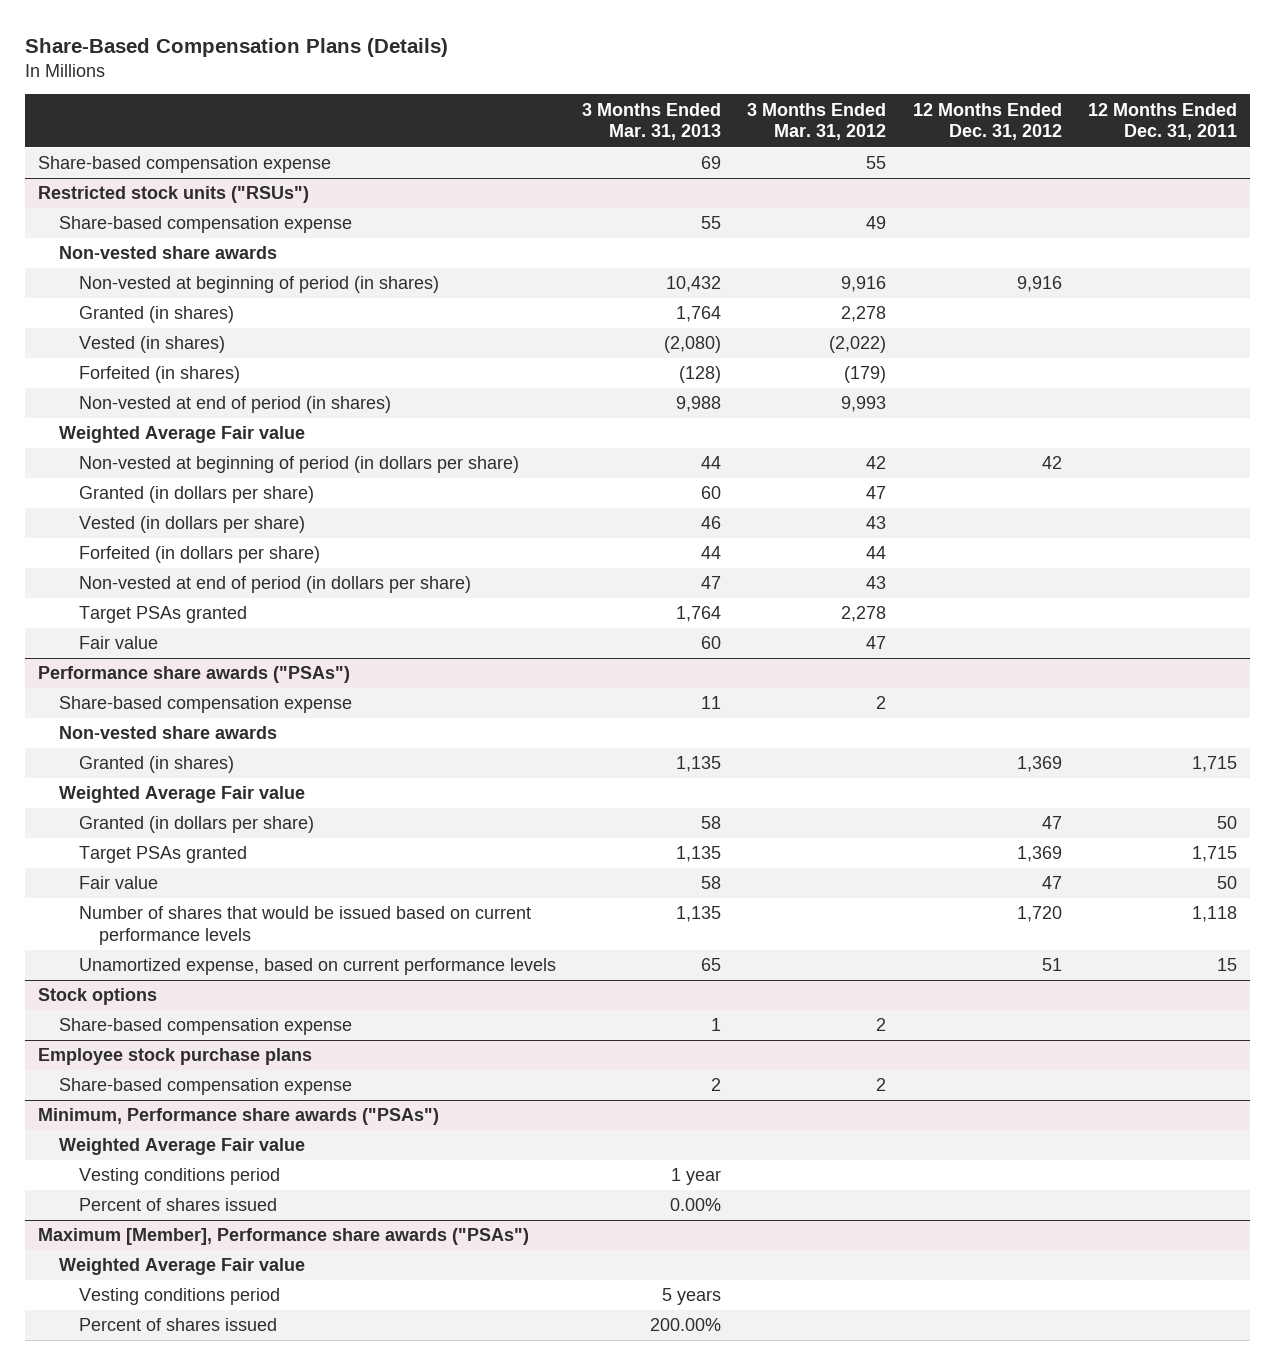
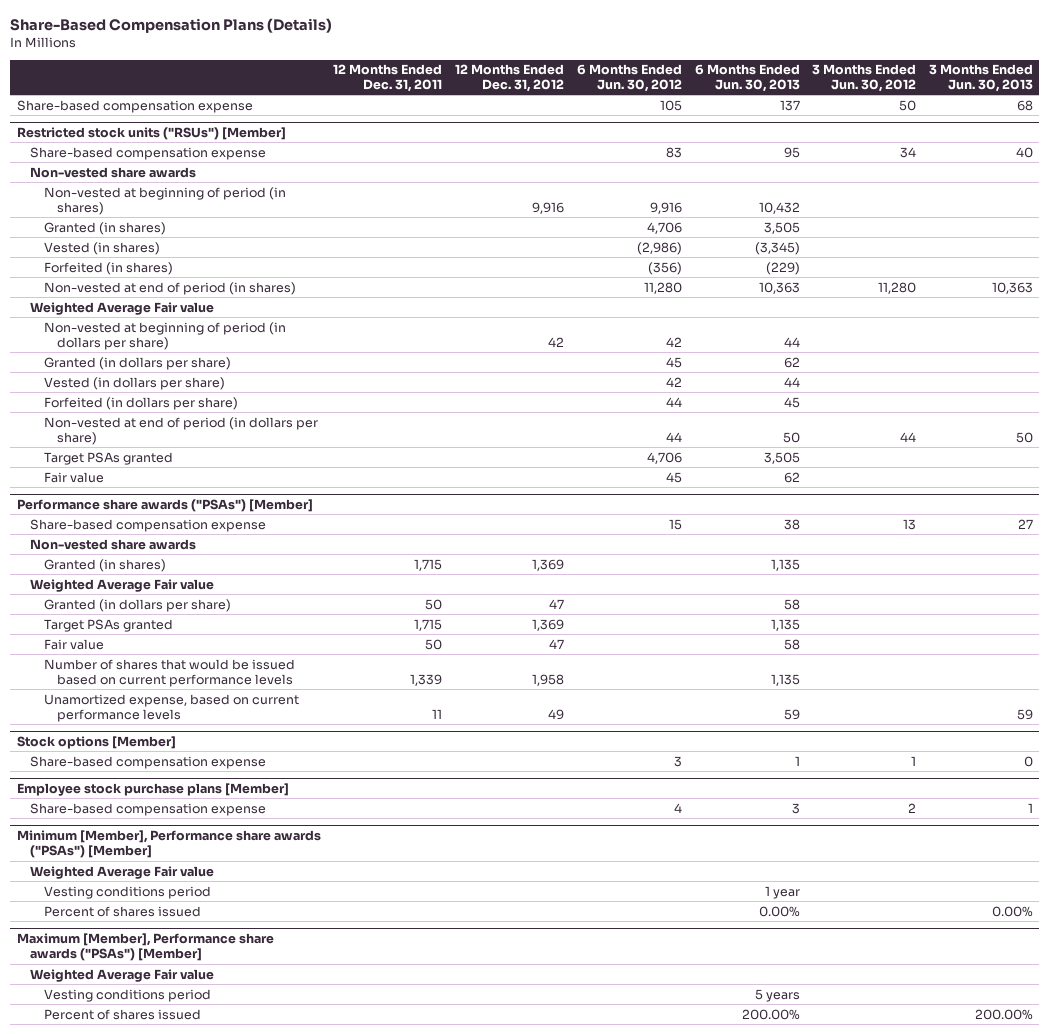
[582,102,722,141] 3 Months Ended Mar. 31, 2013 -> none
[747,102,887,141] 3 Months Ended Mar. 31, 2012 -> none
none -> [576,64,682,93] 6 Months Ended Jun. 30, 2012
none -> [694,64,800,93] 6 Months Ended Jun. 30, 2013
none -> [812,64,917,93] 3 Months Ended Jun. 30, 2012
none -> [929,64,1034,93] 3 Months Ended Jun. 30, 2013
[38,186,310,204] Restricted stock units ("RSUs") -> [16,127,286,141] Restricted stock units ("RSUs") [Member]
[38,666,351,684] Performance share awards ("PSAs") -> [16,499,313,513] Performance share awards ("PSAs") [Member]
[1016,906,1062,923] 1,720 -> [532,673,565,686] 1,958
[1192,906,1238,923] 1,118 -> [410,673,443,686] 1,339
[1041,958,1062,972] 51 -> [548,708,565,720] 49
[1217,958,1238,972] 15 -> [432,708,443,719] 11
[38,988,158,1006] Stock options -> [16,736,176,750] Stock options [Member]
[38,1048,313,1066] Employee stock purchase plans -> [16,783,289,797] Employee stock purchase plans [Member]
[38,1108,440,1126] Minimum, Performance share awards ("PSAs") -> [16,830,321,859] Minimum [Member], Performance share awards ("PSAs") [Member]
[38,1228,530,1246] Maximum [Member], Performance share awards ("PSAs") -> [16,933,274,962] Maximum [Member], Performance share awards ("PSAs") [Member]

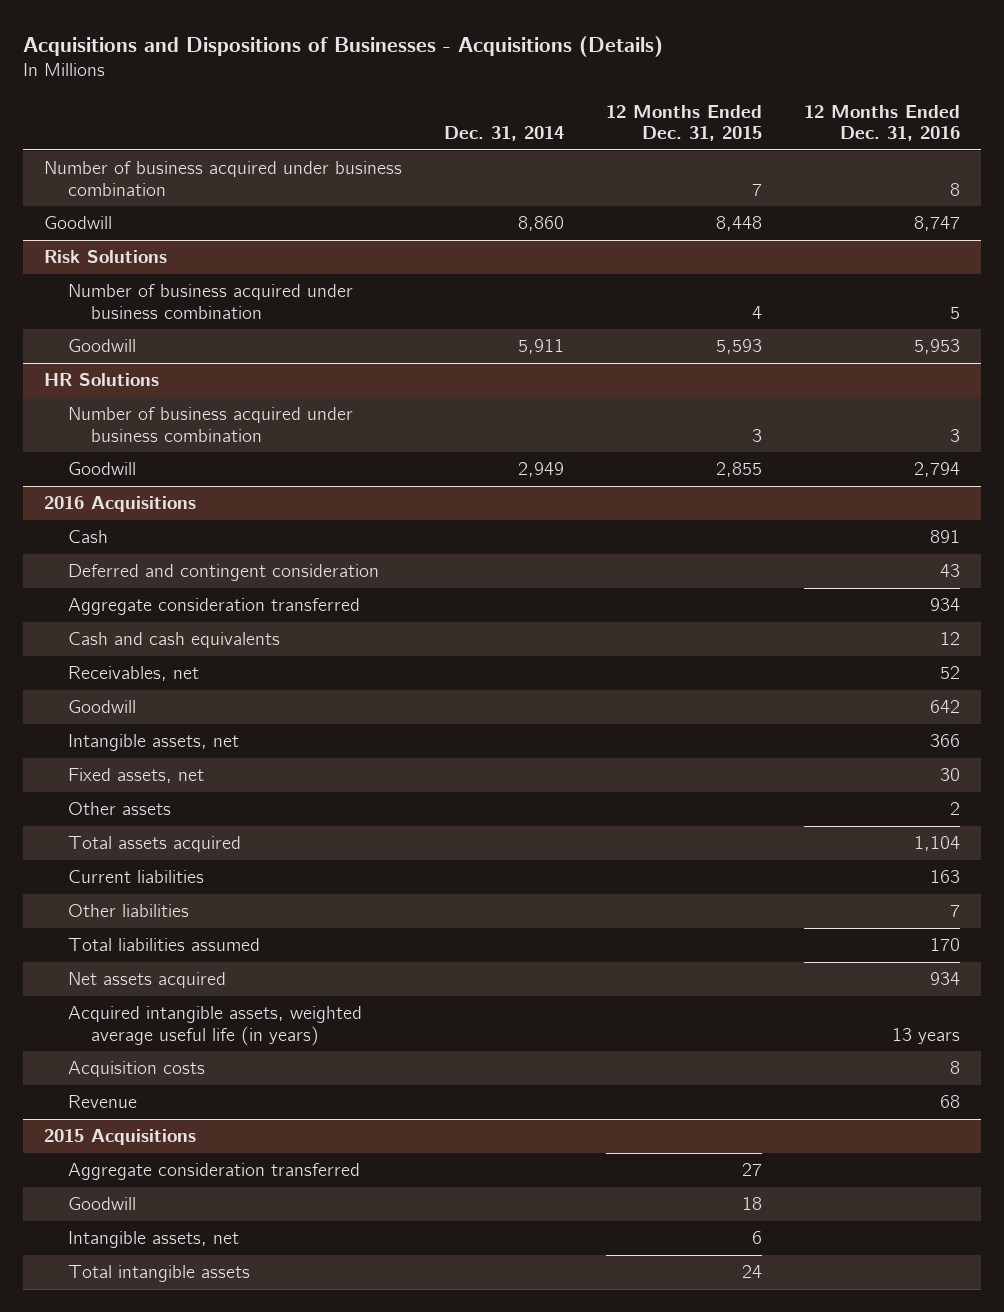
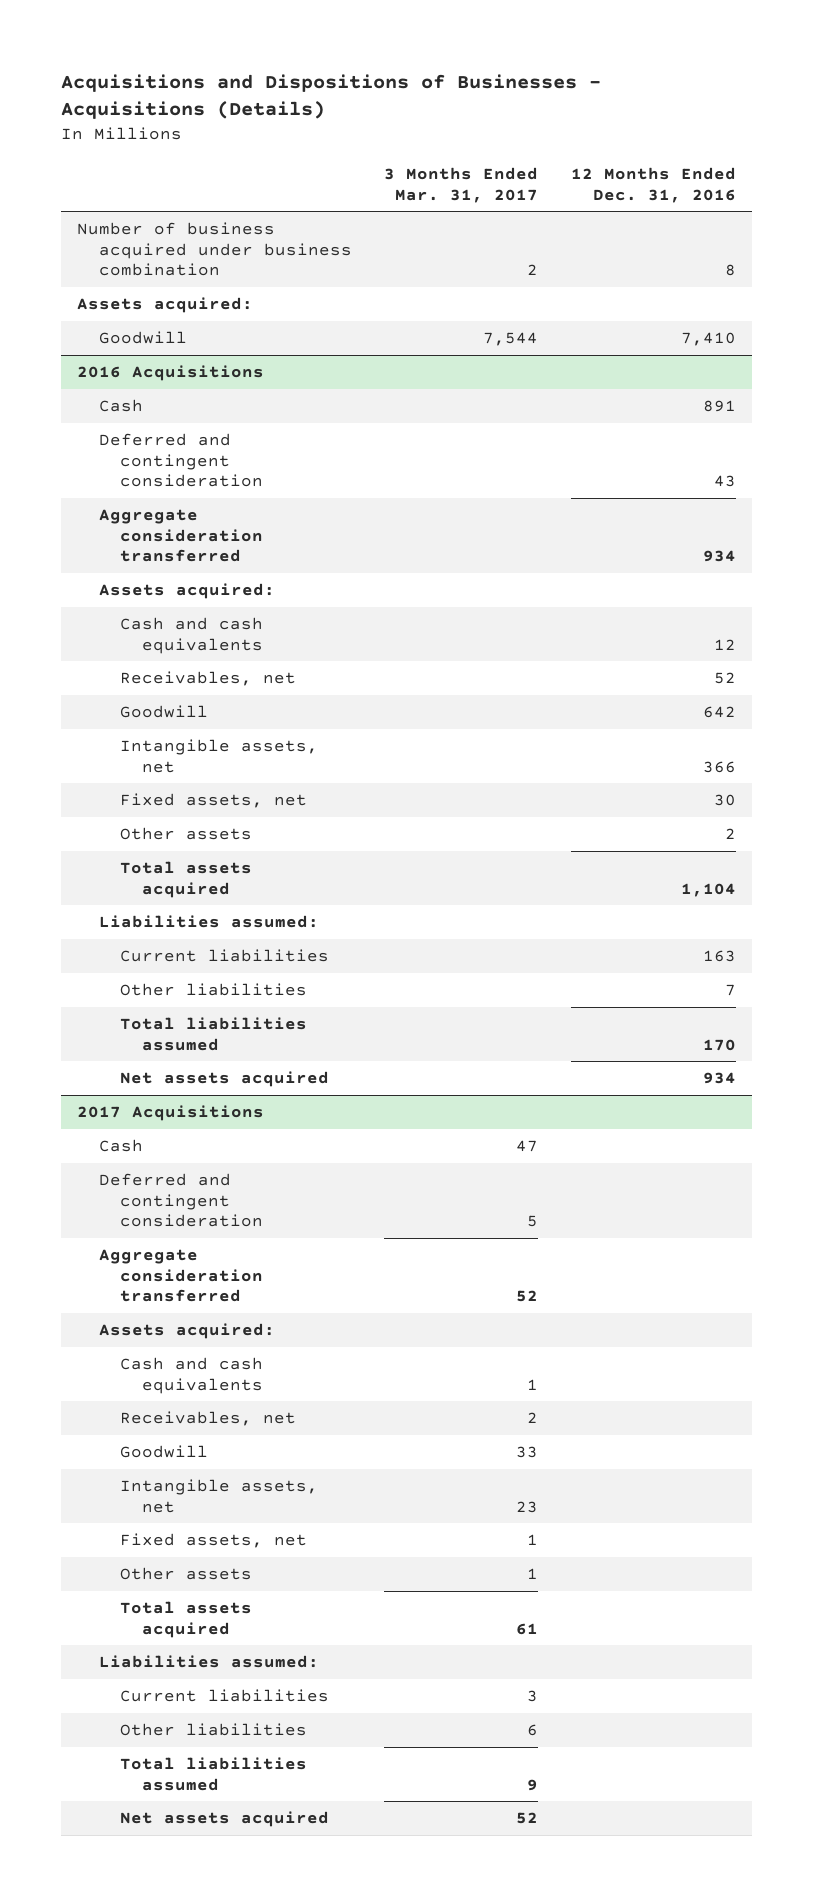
[444,126,565,142] Dec. 31, 2014 -> none
[606,105,763,142] 12 Months Ended Dec. 31, 2015 -> none
none -> [384,167,539,203] 3 Months Ended Mar. 31, 2017
[44,250,168,264] Risk Solutions -> none
[67,284,353,319] Number of business acquired under business combination -> none
[67,339,136,353] Goodwill -> none
[44,373,160,387] HR Solutions -> none
[67,407,353,442] Number of business acquired under business combination -> none
[67,462,136,476] Goodwill -> none
none -> [76,297,253,314] Assets acquired:
[914,216,961,232] 8,747 -> [681,332,737,347] 7,410
none -> [98,583,275,600] Assets acquired:
none -> [98,915,319,929] Liabilities assumed:
[67,1006,362,1046] Acquired intangible assets, weighted average useful life (in years) -> none
[67,1061,205,1078] Acquisition costs -> none
[67,1095,137,1109] Revenue -> none
[44,1129,197,1146] 2015 Acquisitions -> none
[67,1163,360,1181] Aggregate consideration transferred -> none
[67,1197,136,1211] Goodwill -> none
[67,1231,239,1249] Intangible assets, net -> none
[67,1265,250,1283] Total intangible assets -> none
none -> [76,1105,264,1122] 2017 Acquisitions
none -> [98,1139,143,1153] Cash
none -> [98,1173,264,1228] Deferred and contingent consideration
none -> [98,1249,264,1303] Aggregate consideration transferred
none -> [98,1323,275,1340] Assets acquired:
none -> [120,1357,264,1394] Cash and cash equivalents
none -> [120,1411,297,1427] Receivables, net
none -> [120,1445,209,1459] Goodwill
none -> [120,1479,319,1513] Intangible assets, net
none -> [120,1533,308,1549] Fixed assets, net
none -> [120,1567,253,1581] Other assets
none -> [120,1601,253,1638] Total assets acquired
none -> [98,1655,319,1669] Liabilities assumed:
none -> [120,1689,330,1703] Current liabilities
none -> [120,1723,308,1737] Other liabilities
none -> [120,1757,308,1791] Total liabilities assumed
none -> [120,1811,330,1828] Net assets acquired

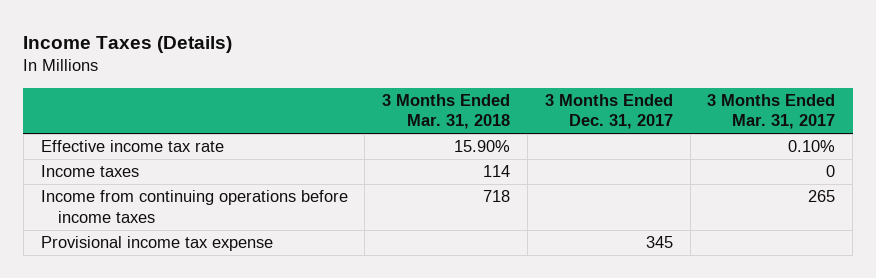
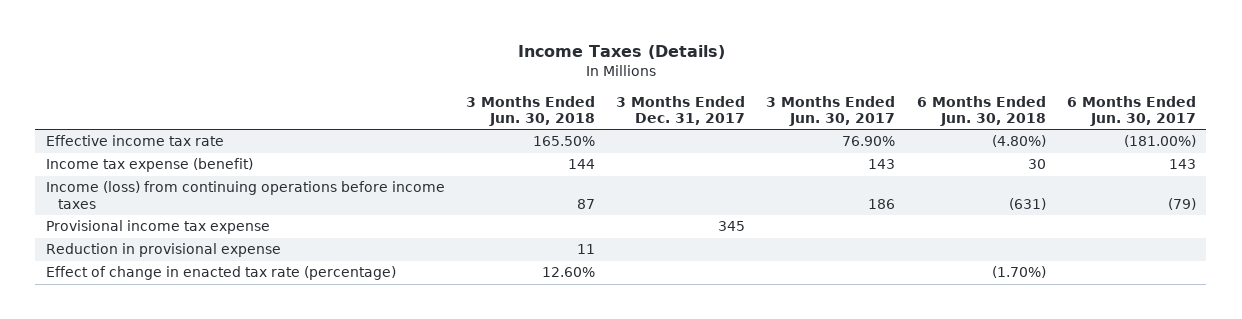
[382,93,511,130] 3 Months Ended Mar. 31, 2018 -> none
[707,93,836,130] 3 Months Ended Mar. 31, 2017 -> none
none -> [466,95,596,126] 3 Months Ended Jun. 30, 2018
none -> [766,95,896,126] 3 Months Ended Jun. 30, 2017
none -> [916,95,1046,126] 6 Months Ended Jun. 30, 2018
none -> [1066,95,1196,126] 6 Months Ended Jun. 30, 2017
[40,165,139,178] Income taxes -> [46,158,254,173] Income tax expense (benefit)
[40,190,348,223] Income from continuing operations before income taxes -> [46,181,446,209] Income (loss) from continuing operations before income taxes
none -> [46,243,282,258] Reduction in provisional expense
none -> [46,266,397,281] Effect of change in enacted tax rate (percentage)

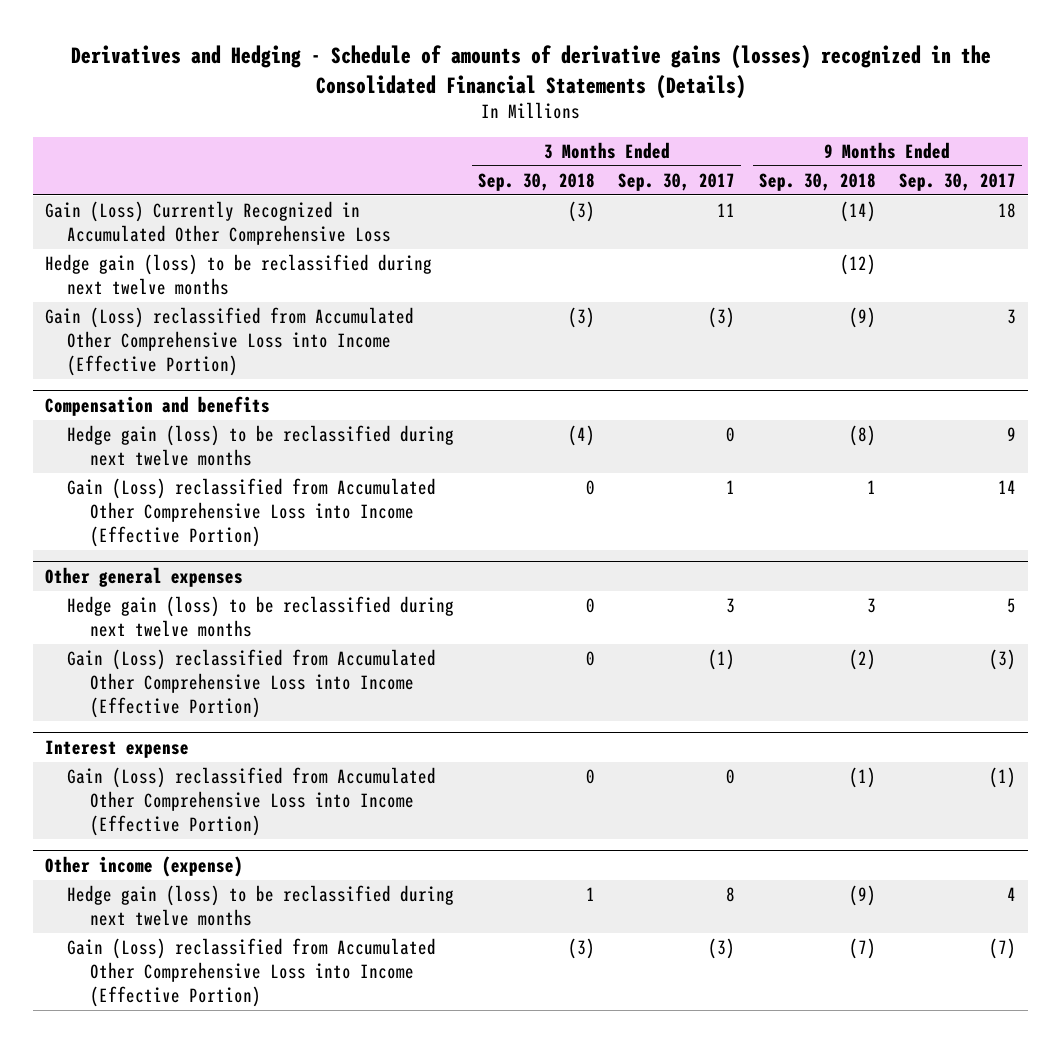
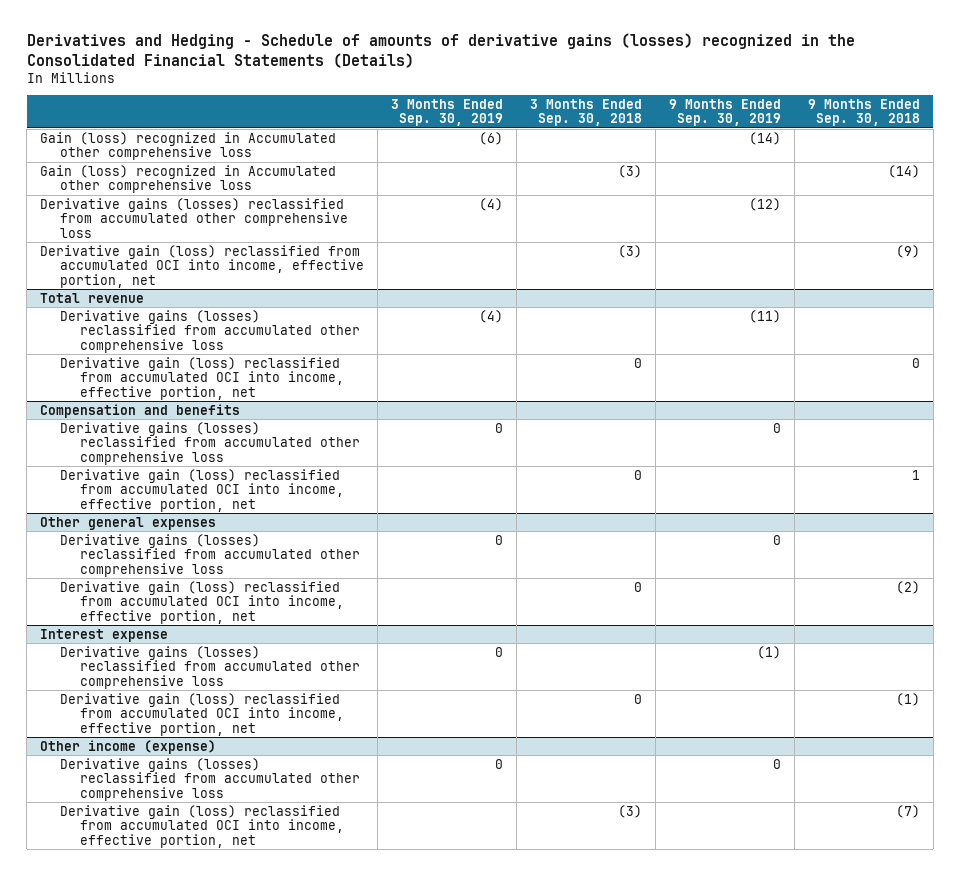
[618,172,736,191] Sep. 30, 2017 -> none
[899,172,1017,191] Sep. 30, 2017 -> none
none -> [390,98,503,127] 3 Months Ended Sep. 30, 2019
none -> [668,98,781,127] 9 Months Ended Sep. 30, 2019
[45,253,433,295] Hedge gain (loss) to be reclassified during next twelve months -> none
none -> [40,131,337,161] Gain (loss) recognized in Accumulated other comprehensive loss
[45,200,392,245] Gain (Loss) Currently Recognized in Accumulated Other Comprehensive Loss -> [40,164,337,194] Gain (loss) recognized in Accumulated other comprehensive loss
none -> [40,197,349,238] Derivative gains (losses) reclassified from accumulated other comprehensive loss
[45,306,415,376] Gain (Loss) reclassified from Accumulated Other Comprehensive Loss into Income (Effective Portion) -> [40,244,365,288] Derivative gain (loss) reclassified from accumulated OCI into income, effective portion, net
none -> [40,292,145,303] Total revenue
none -> [60,309,360,353] Derivative gains (losses) reclassified from accumulated other comprehensive loss
none -> [60,356,344,400] Derivative gain (loss) reclassified from accumulated OCI into income, effective portion, net
[67,424,455,466] Hedge gain (loss) to be reclassified during next twelve months -> none
none -> [60,421,360,465] Derivative gains (losses) reclassified from accumulated other comprehensive loss
[67,477,437,547] Gain (Loss) reclassified from Accumulated Other Comprehensive Loss into Income (Effective Portion) -> [60,468,344,512] Derivative gain (loss) reclassified from accumulated OCI into income, effective portion, net
[67,595,455,637] Hedge gain (loss) to be reclassified during next twelve months -> none
none -> [60,533,360,577] Derivative gains (losses) reclassified from accumulated other comprehensive loss
[67,648,437,718] Gain (Loss) reclassified from Accumulated Other Comprehensive Loss into Income (Effective Portion) -> [60,580,344,624] Derivative gain (loss) reclassified from accumulated OCI into income, effective portion, net
none -> [60,645,360,689] Derivative gains (losses) reclassified from accumulated other comprehensive loss
[67,766,437,836] Gain (Loss) reclassified from Accumulated Other Comprehensive Loss into Income (Effective Portion) -> [60,692,344,736] Derivative gain (loss) reclassified from accumulated OCI into income, effective portion, net
[67,884,455,926] Hedge gain (loss) to be reclassified during next twelve months -> none
none -> [60,757,360,801] Derivative gains (losses) reclassified from accumulated other comprehensive loss
[67,937,437,1007] Gain (Loss) reclassified from Accumulated Other Comprehensive Loss into Income (Effective Portion) -> [60,804,344,848] Derivative gain (loss) reclassified from accumulated OCI into income, effective portion, net

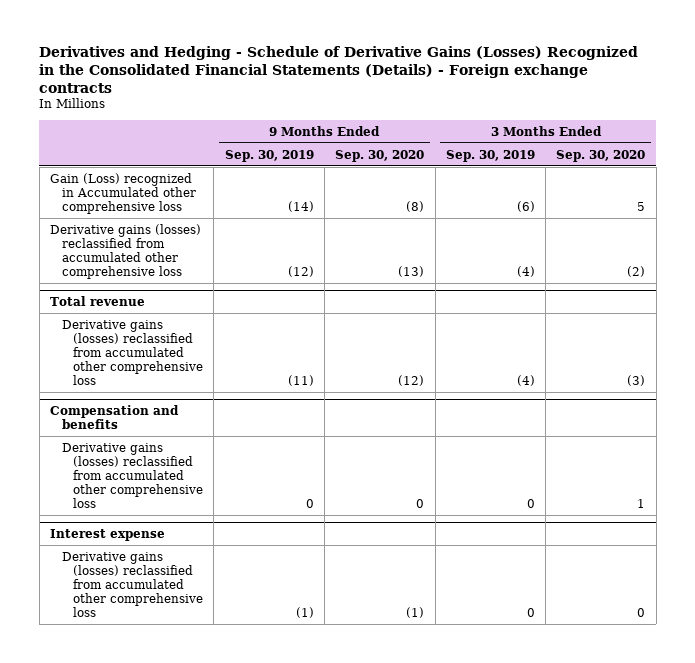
[26,33,855,68] Derivatives and Hedging - Schedule of amounts of derivative gains (losses) recognized in the Consolidated Financial Statements (Details) -> [39,46,639,93] Derivatives and Hedging - Schedule of Derivative Gains (Losses) Recognized in the Consolidated Financial Statements (Details) - Foreign exchange contracts
[529,98,642,127] 3 Months Ended Sep. 30, 2018 -> none
[807,98,920,127] 9 Months Ended Sep. 30, 2018 -> none
none -> [335,149,425,162] Sep. 30, 2020
none -> [556,149,646,162] Sep. 30, 2020
[40,164,337,194] Gain (loss) recognized in Accumulated other comprehensive loss -> none
[40,131,337,161] Gain (loss) recognized in Accumulated other comprehensive loss -> [49,172,196,214] Gain (Loss) recognized in Accumulated other comprehensive loss
[40,244,365,288] Derivative gain (loss) reclassified from accumulated OCI into income, effective portion, net -> none
[60,356,344,400] Derivative gain (loss) reclassified from accumulated OCI into income, effective portion, net -> none
[60,468,344,512] Derivative gain (loss) reclassified from accumulated OCI into income, effective portion, net -> none
[40,516,217,530] Other general expenses -> none
[60,533,360,577] Derivative gains (losses) reclassified from accumulated other comprehensive loss -> none
[60,580,344,624] Derivative gain (loss) reclassified from accumulated OCI into income, effective portion, net -> none
[60,692,344,736] Derivative gain (loss) reclassified from accumulated OCI into income, effective portion, net -> none
[40,739,217,754] Other income (expense) -> none
[60,757,360,801] Derivative gains (losses) reclassified from accumulated other comprehensive loss -> none
[60,804,344,848] Derivative gain (loss) reclassified from accumulated OCI into income, effective portion, net -> none

